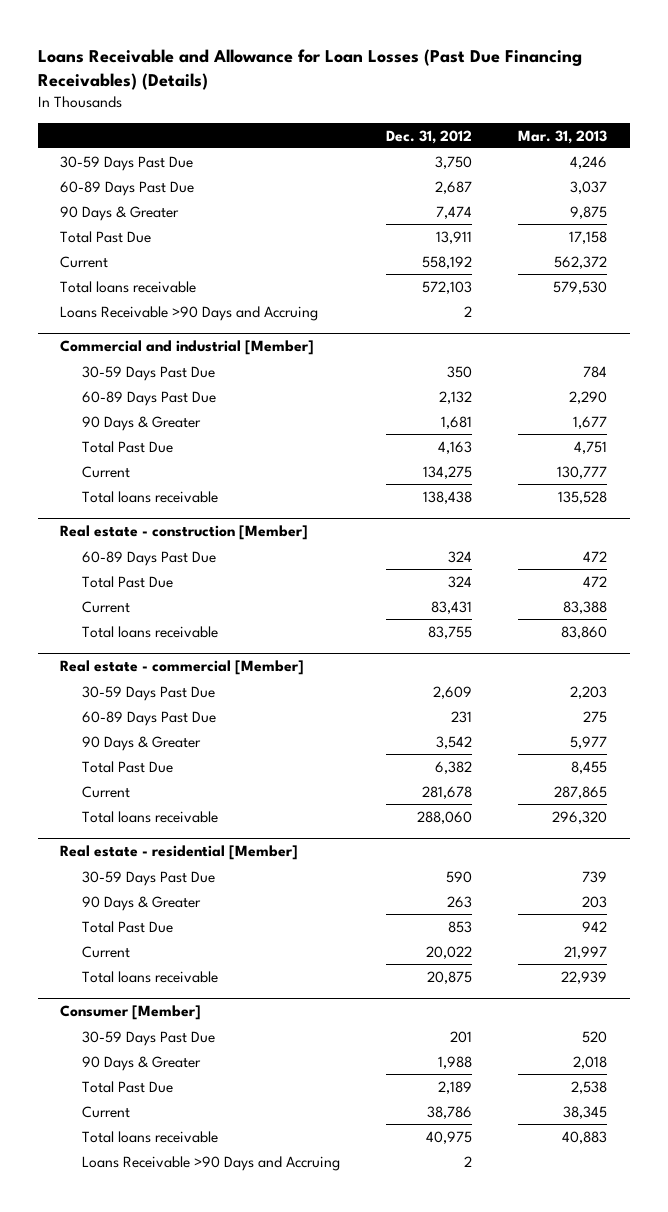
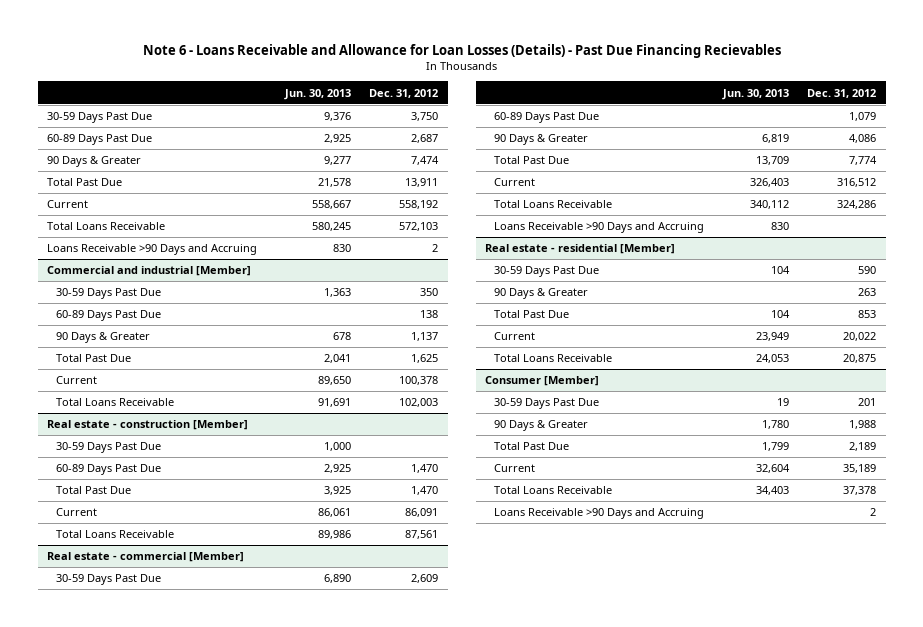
[37,48,582,91] Loans Receivable and Allowance for Loan Losses (Past Due Financing Receivables) (Details) -> [142,43,781,58] Note 6 - Loans Receivable and Allowance for Loan Losses (Details) - Past Due Financing Recievables
[518,129,608,144] Mar. 31, 2013 -> none
none -> [283,88,351,100] Jun. 30, 2013
[60,280,197,293] Total loans receivable -> [46,222,165,231] Total Loans Receivable
[439,390,473,404] 2,132 -> [420,310,439,319] 138
[441,415,473,429] 1,681 -> [411,332,439,342] 1,137
[438,440,473,454] 4,163 -> [411,354,439,364] 1,625
[423,465,473,479] 134,275 -> [399,376,439,386] 100,378
[82,490,219,503] Total loans receivable -> [56,398,175,407] Total Loans Receivable
[423,490,473,504] 138,438 -> [399,398,439,408] 102,003
none -> [56,442,162,454] 30-59 Days Past Due
[448,550,473,563] 324 -> [411,464,439,474] 1,470
[448,575,473,588] 324 -> [411,486,439,496] 1,470
[431,600,473,614] 83,431 -> [405,508,439,518] 86,091
[82,625,219,638] Total loans receivable -> [56,530,175,539] Total Loans Receivable
[428,625,473,639] 83,755 -> [405,530,439,540] 87,561
[451,710,473,723] 231 -> [849,112,877,122] 1,079
[436,735,473,749] 3,542 -> [849,134,877,144] 4,086
[435,760,473,774] 6,382 -> [849,156,878,166] 7,774
[422,785,473,799] 281,678 -> [837,178,877,188] 316,512
[82,810,219,823] Total loans receivable -> [494,200,613,209] Total Loans Receivable
[417,810,473,824] 288,060 -> [837,200,877,210] 324,286
none -> [494,222,705,234] Loans Receivable >90 Days and Accruing
[82,970,219,983] Total loans receivable -> [494,354,613,363] Total Loans Receivable
[427,1105,473,1119] 38,786 -> [843,464,877,474] 35,189
[82,1130,219,1143] Total loans receivable -> [494,486,613,495] Total Loans Receivable
[426,1130,473,1144] 40,975 -> [843,486,877,496] 37,378

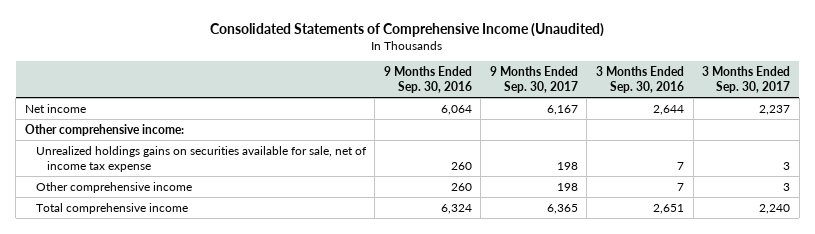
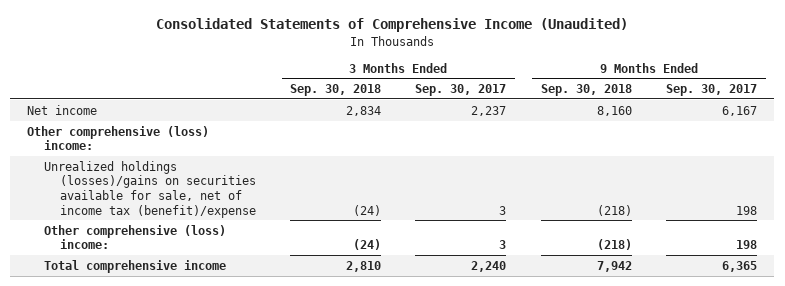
[383,65,472,93] 9 Months Ended Sep. 30, 2016 -> none
[595,65,684,93] 3 Months Ended Sep. 30, 2016 -> none
none -> [290,84,382,97] Sep. 30, 2018
none -> [540,84,632,97] Sep. 30, 2018
[24,123,184,136] Other comprehensive income: -> [27,125,210,151] Other comprehensive (loss) income:
[35,145,367,172] Unrealized holdings gains on securities available for sale, net of income tax expense -> [43,160,256,218] Unrealized holdings (losses)/gains on securities available for sale, net of income tax (benefit)/expense
[35,181,192,193] Other comprehensive income -> [43,224,226,250] Other comprehensive (loss) income:

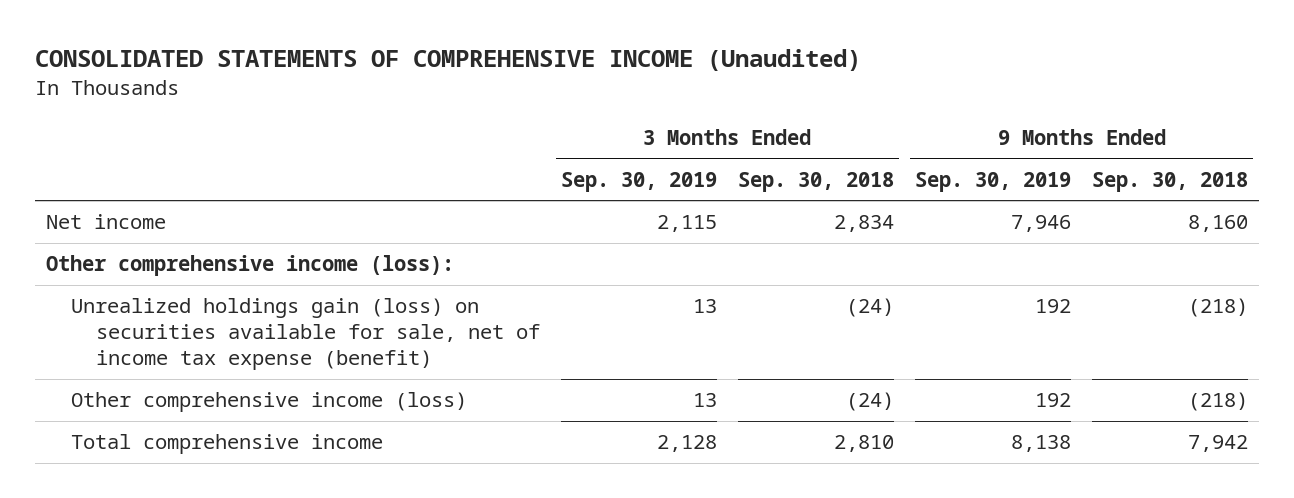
[156,18,629,33] Consolidated Statements of Comprehensive Income (Unaudited) -> [35,49,862,72] CONSOLIDATED STATEMENTS OF COMPREHENSIVE INCOME (Unaudited)
[415,84,507,97] Sep. 30, 2017 -> none
[666,84,758,97] Sep. 30, 2017 -> none
none -> [560,171,717,192] Sep. 30, 2019
none -> [915,171,1072,192] Sep. 30, 2019
[27,125,210,151] Other comprehensive (loss) income: -> [45,255,454,277] Other comprehensive income (loss):
[43,160,256,218] Unrealized holdings (losses)/gains on securities available for sale, net of income tax (benefit)/expense -> [70,298,540,371] Unrealized holdings gain (loss) on securities available for sale, net of income tax expense (benefit)
[43,224,226,250] Other comprehensive (loss) income: -> [70,392,467,413] Other comprehensive income (loss)

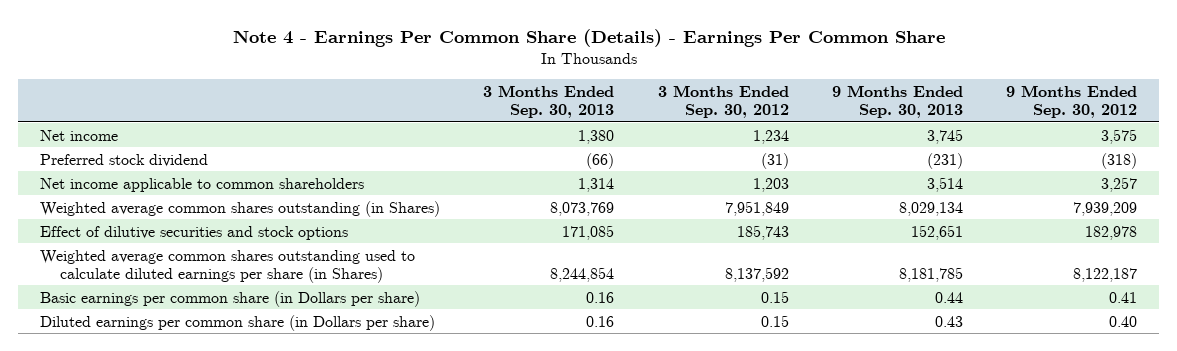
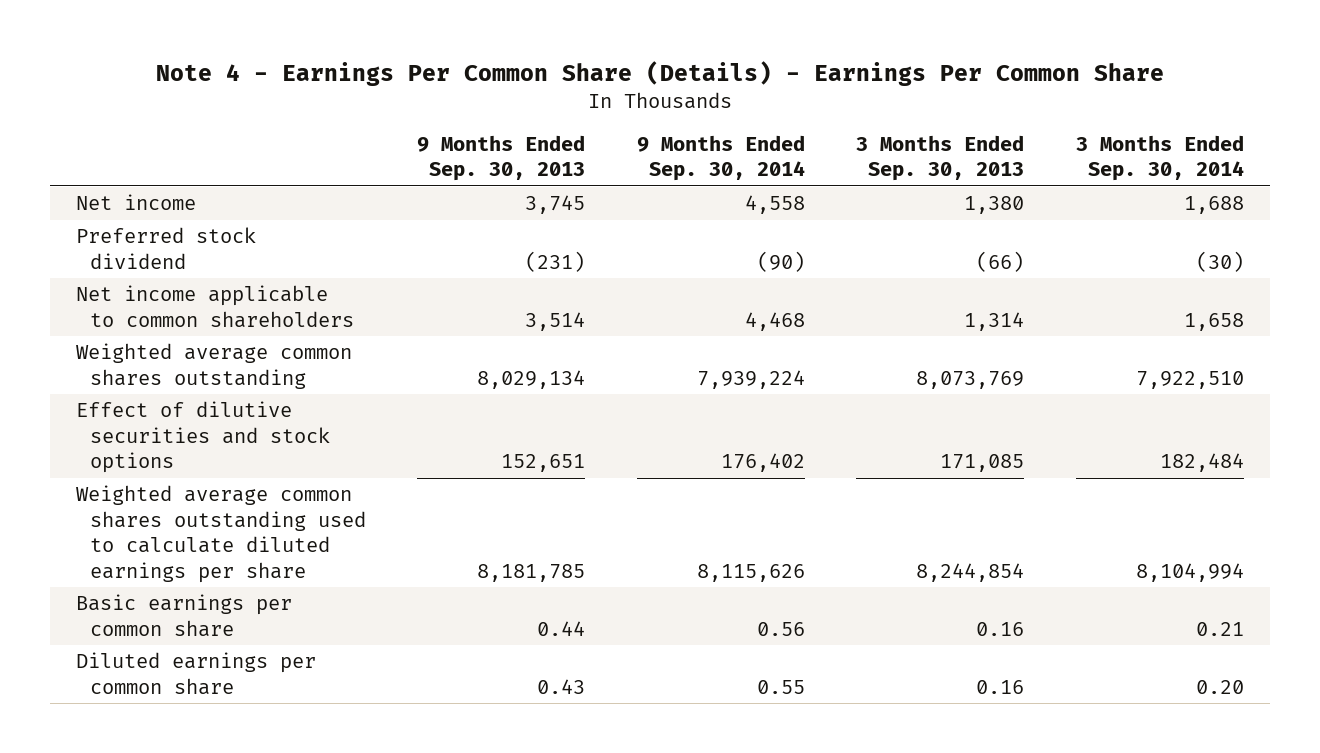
[657,84,789,118] 3 Months Ended Sep. 30, 2012 -> none
[1006,84,1138,118] 9 Months Ended Sep. 30, 2012 -> none
none -> [636,134,805,182] 9 Months Ended Sep. 30, 2014
none -> [1075,134,1244,182] 3 Months Ended Sep. 30, 2014
[40,200,441,217] Weighted average common shares outstanding (in Shares) -> [76,343,353,389] Weighted average common shares outstanding
[40,249,416,283] Weighted average common shares outstanding used to calculate diluted earnings per share (in Shares) -> [76,485,366,583] Weighted average common shares outstanding used to calculate diluted earnings per share
[40,290,421,307] Basic earnings per common share (in Dollars per share) -> [76,594,293,637] Basic earnings per common share
[40,314,436,331] Diluted earnings per common share (in Dollars per share) -> [76,652,317,695] Diluted earnings per common share

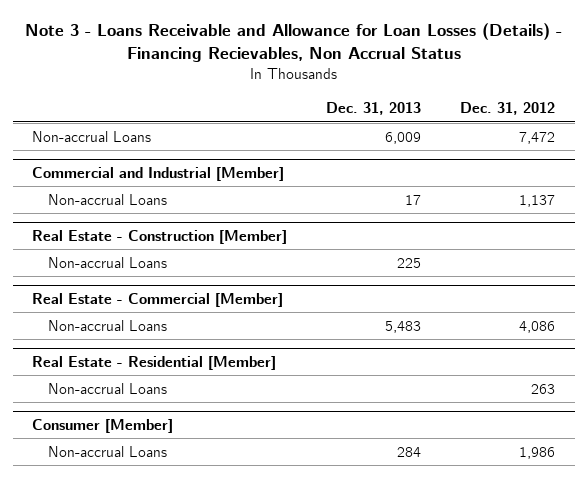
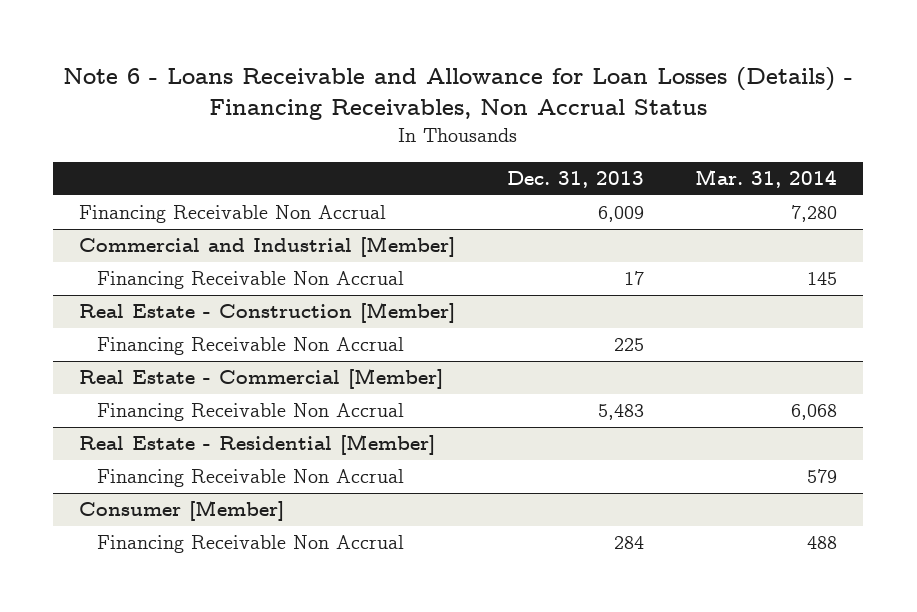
[24,22,562,63] Note 3 - Loans Receivable and Allowance for Loan Losses (Details) - Financing Recievables, Non Accrual Status -> [63,67,854,121] Note 6 - Loans Receivable and Allowance for Loan Losses (Details) - Financing Receivables, Non Accrual Status
[460,102,556,116] Dec. 31, 2012 -> none
none -> [695,169,838,189] Mar. 31, 2014
[32,130,152,142] Non-accrual Loans -> [79,205,387,224] Financing Receivable Non Accrual
[48,193,168,205] Non-accrual Loans -> [96,271,404,290] Financing Receivable Non Accrual
[48,256,168,268] Non-accrual Loans -> [96,337,404,356] Financing Receivable Non Accrual
[48,319,168,331] Non-accrual Loans -> [96,403,404,422] Financing Receivable Non Accrual
[48,382,168,394] Non-accrual Loans -> [96,469,404,488] Financing Receivable Non Accrual
[48,445,168,457] Non-accrual Loans -> [96,535,404,554] Financing Receivable Non Accrual

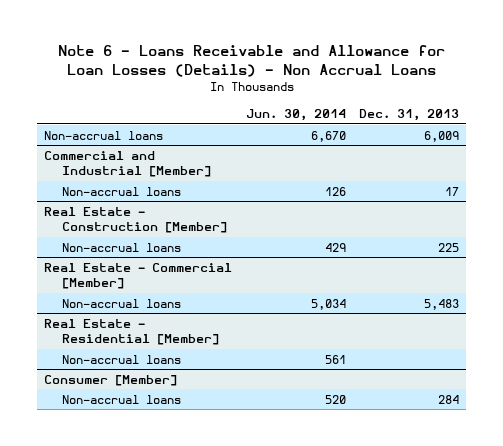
[63,67,854,121] Note 6 - Loans Receivable and Allowance for Loan Losses (Details) - Financing Receivables, Non Accrual Status -> [57,44,445,77] Note 6 - Loans Receivable and Allowance for Loan Losses (Details) - Non Accrual Loans
[695,169,838,189] Mar. 31, 2014 -> none
none -> [245,109,346,122] Jun. 30, 2014
[79,205,387,224] Financing Receivable Non Accrual -> [43,130,163,140] Non-accrual loans
[96,271,404,290] Financing Receivable Non Accrual -> [61,186,181,196] Non-accrual loans
[96,337,404,356] Financing Receivable Non Accrual -> [61,242,181,252] Non-accrual loans
[96,403,404,422] Financing Receivable Non Accrual -> [61,298,181,308] Non-accrual loans
[96,469,404,488] Financing Receivable Non Accrual -> [61,354,181,364] Non-accrual loans
[96,535,404,554] Financing Receivable Non Accrual -> [61,394,181,404] Non-accrual loans

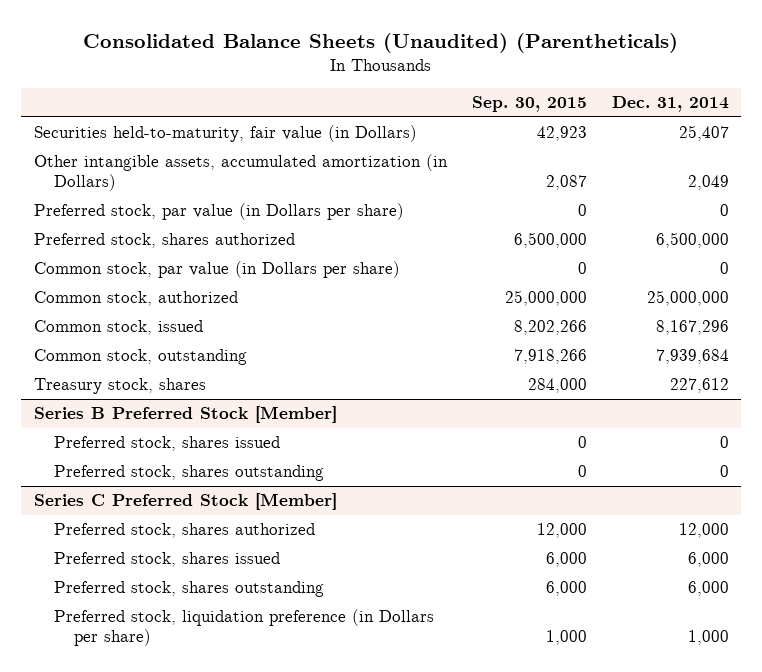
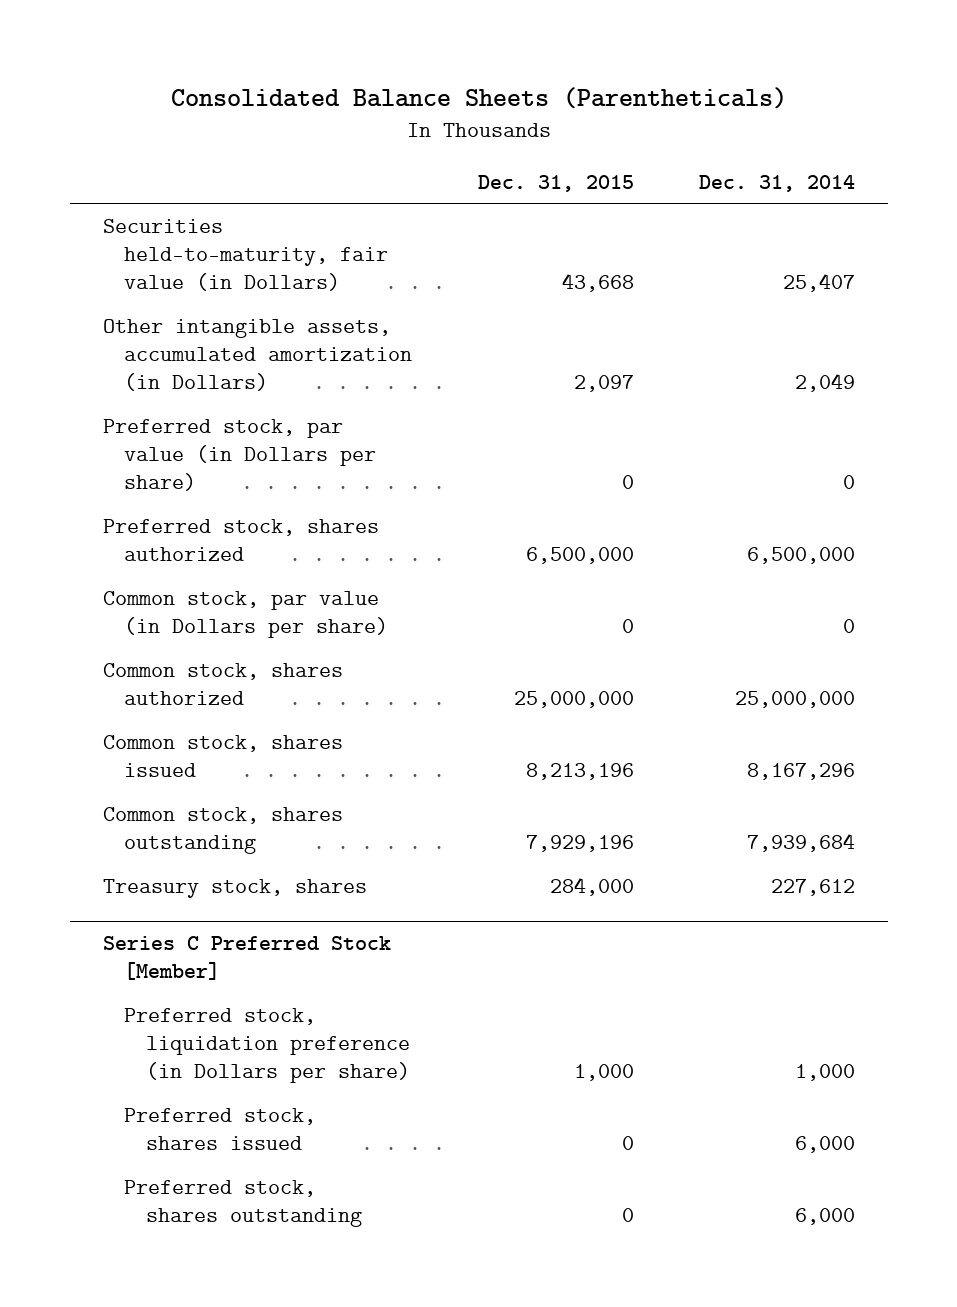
[83,32,679,53] Consolidated Balance Sheets (Unaudited) (Parentheticals) -> [170,86,787,109] Consolidated Balance Sheets (Parentheticals)
[471,96,587,113] Sep. 30, 2015 -> none
none -> [477,174,634,192] Dec. 31, 2015
[33,291,238,307] Common stock, authorized -> [102,662,343,705] Common stock, shares authorized
[33,320,203,336] Common stock, issued -> [102,734,343,777] Common stock, shares issued
[33,349,247,366] Common stock, outstanding -> [102,806,343,854] Common stock, shares outstanding
[33,406,337,424] Series B Preferred Stock [Member] -> none
[54,436,281,452] Preferred stock, shares issued -> none
[54,465,325,482] Preferred stock, shares outstanding -> none
[54,523,316,539] Preferred stock, shares authorized -> none
[54,609,435,647] Preferred stock, liquidation preference (in Dollars per share) -> [124,1007,411,1084] Preferred stock, liquidation preference (in Dollars per share)

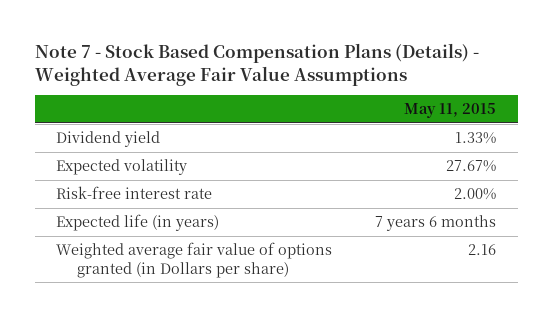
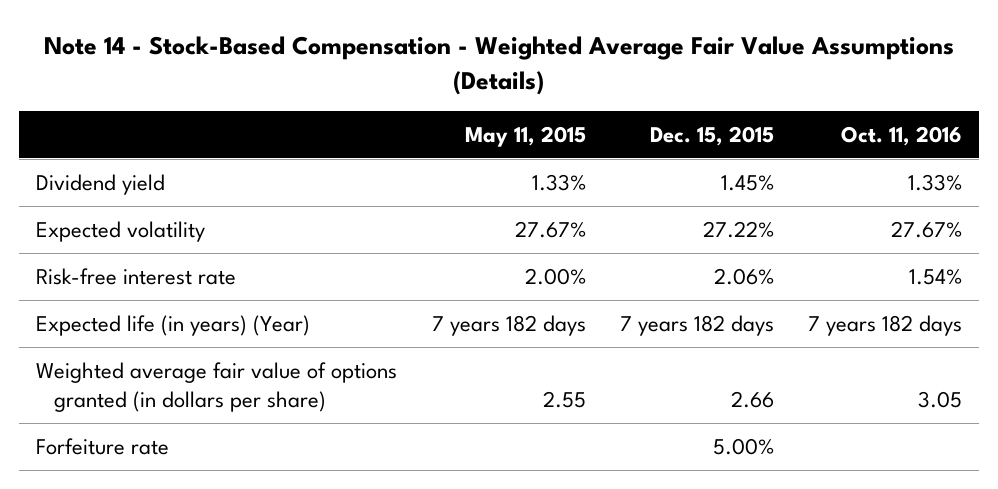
[34,42,479,86] Note 7 - Stock Based Compensation Plans (Details) - Weighted Average Fair Value Assumptions -> [44,36,955,95] Note 14 - Stock-Based Compensation - Weighted Average Fair Value Assumptions (Details)
none -> [649,125,774,146] Dec. 15, 2015
none -> [840,125,962,146] Oct. 11, 2016
[56,214,220,232] Expected life (in years) -> [36,314,311,336] Expected life (in years) (Year)
[375,215,497,232] 7 years 6 months -> [431,314,586,336] 7 years 182 days
[56,242,333,278] Weighted average fair value of options granted (in Dollars per share) -> [36,361,398,412] Weighted average fair value of options granted (in dollars per share)
[468,244,497,256] 2.16 -> [542,390,586,408] 2.55
none -> [36,437,170,455] Forfeiture rate

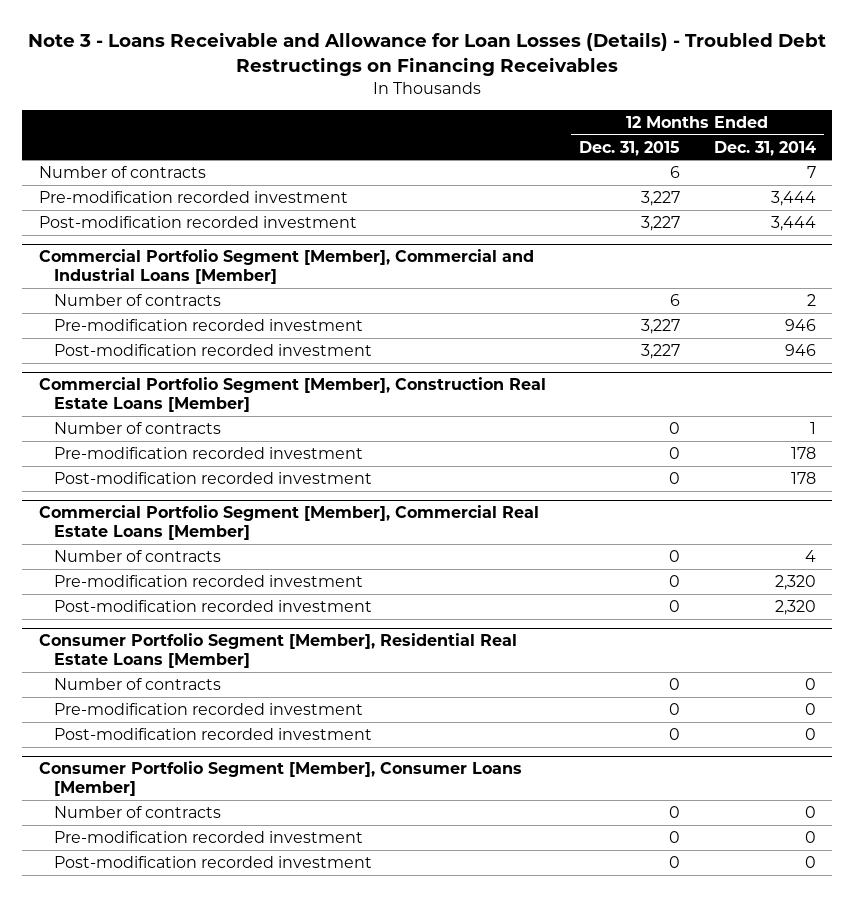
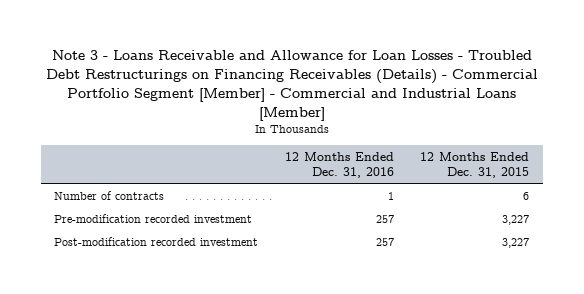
[28,32,827,76] Note 3 - Loans Receivable and Allowance for Loan Losses (Details) - Troubled Debt Restructings on Financing Receivables -> [45,50,538,121] Note 3 - Loans Receivable and Allowance for Loan Losses - Troubled Debt Restructurings on Financing Receivables (Details) - Commercial Portfolio Segment [Member] - Commercial and Industrial Loans [Member]
[713,140,816,156] Dec. 31, 2014 -> none
none -> [284,151,394,178] 12 Months Ended Dec. 31, 2016
[38,249,534,285] Commercial Portfolio Segment [Member], Commercial and Industrial Loans [Member] -> none
[54,294,222,307] Number of contracts -> none
[54,319,364,332] Pre-modification recorded investment -> none
[54,344,373,357] Post-modification recorded investment -> none
[38,377,546,413] Commercial Portfolio Segment [Member], Construction Real Estate Loans [Member] -> none
[54,422,222,435] Number of contracts -> none
[54,447,364,460] Pre-modification recorded investment -> none
[54,472,373,485] Post-modification recorded investment -> none
[38,505,539,541] Commercial Portfolio Segment [Member], Commercial Real Estate Loans [Member] -> none
[54,550,222,563] Number of contracts -> none
[54,575,364,588] Pre-modification recorded investment -> none
[54,600,373,613] Post-modification recorded investment -> none
[38,633,517,669] Consumer Portfolio Segment [Member], Residential Real Estate Loans [Member] -> none
[54,678,222,691] Number of contracts -> none
[54,703,364,716] Pre-modification recorded investment -> none
[54,728,373,741] Post-modification recorded investment -> none
[38,761,522,797] Consumer Portfolio Segment [Member], Consumer Loans [Member] -> none
[54,806,222,819] Number of contracts -> none
[54,831,364,844] Pre-modification recorded investment -> none
[54,856,373,869] Post-modification recorded investment -> none

